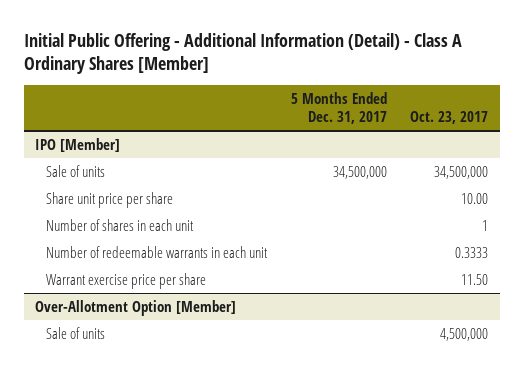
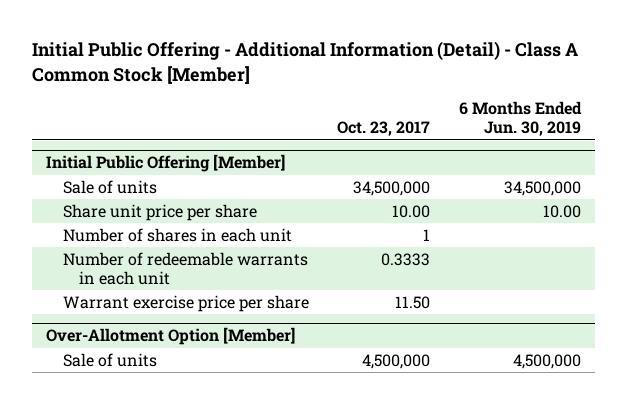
[23,32,462,75] Initial Public Offering - Additional Information (Detail) - Class A Ordinary Shares [Member] -> [31,41,578,84] Initial Public Offering - Additional Information (Detail) - Class A Common Stock [Member]
[290,91,387,125] 5 Months Ended Dec. 31, 2017 -> none
none -> [459,101,583,137] 6 Months Ended Jun. 30, 2019
[35,137,121,152] IPO [Member] -> [46,154,286,173] Initial Public Offering [Member]

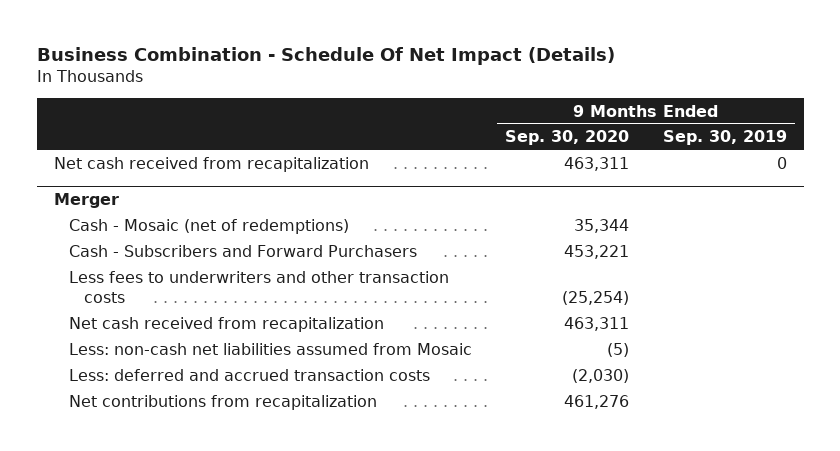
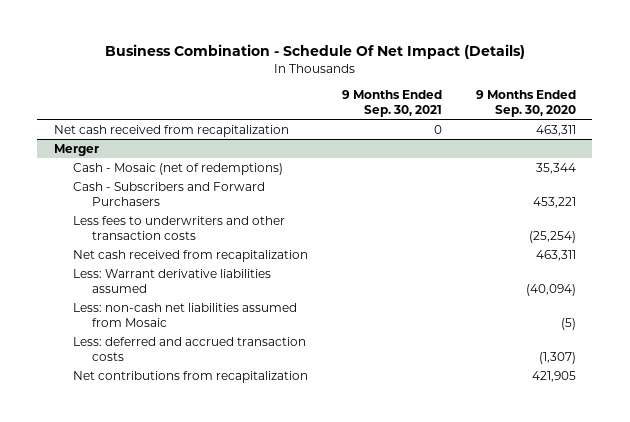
[662,130,787,146] Sep. 30, 2019 -> none
none -> [341,89,442,117] 9 Months Ended Sep. 30, 2021
none -> [73,268,272,293] Less: Warrant derivative liabilities assumed
[572,368,630,383] (2,030) -> [538,351,576,364] (1,307)
[564,394,630,409] 461,276 -> [531,370,576,382] 421,905

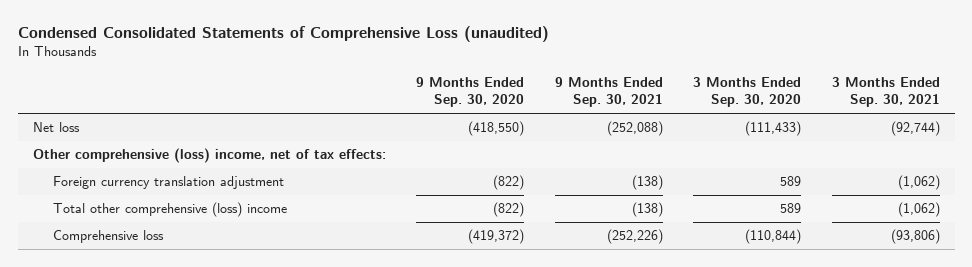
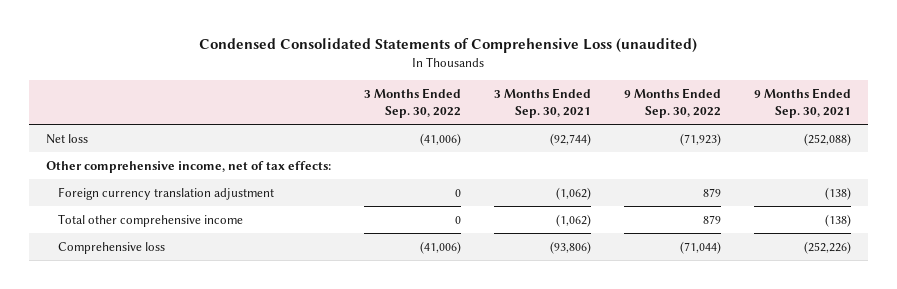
[416,77,525,108] 9 Months Ended Sep. 30, 2020 -> none
[693,77,802,108] 3 Months Ended Sep. 30, 2020 -> none
none -> [363,88,461,119] 3 Months Ended Sep. 30, 2022
none -> [624,88,722,119] 9 Months Ended Sep. 30, 2022
[32,147,386,163] Other comprehensive (loss) income, net of tax effects: -> [45,160,331,173] Other comprehensive income, net of tax effects:
[53,201,288,217] Total other comprehensive (loss) income -> [57,213,243,227] Total other comprehensive income

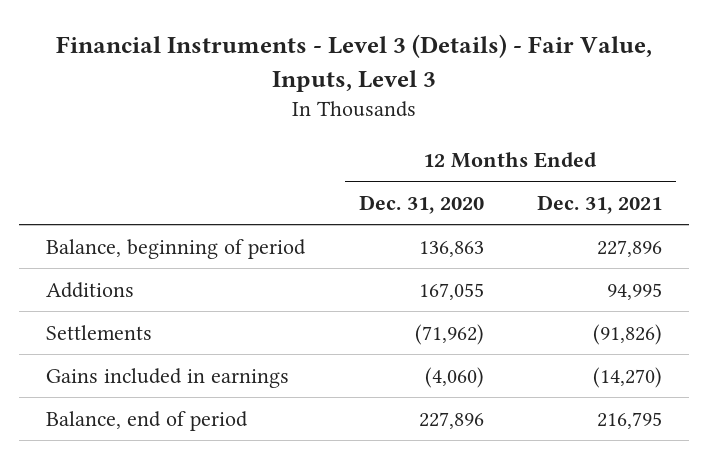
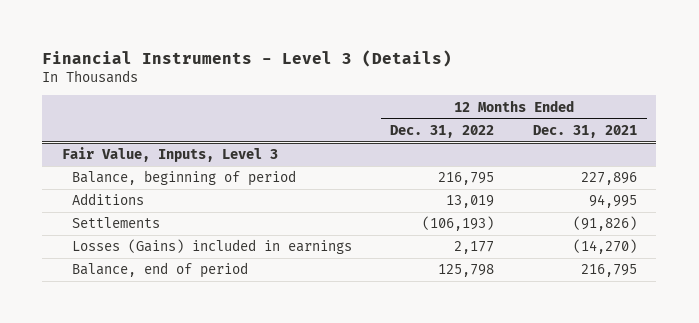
[56,33,653,92] Financial Instruments - Level 3 (Details) - Fair Value, Inputs, Level 3 -> [42,49,453,67] Financial Instruments - Level 3 (Details)
[358,194,484,214] Dec. 31, 2020 -> none
none -> [390,125,495,139] Dec. 31, 2022
none -> [61,147,278,163] Fair Value, Inputs, Level 3
[45,367,289,388] Gains included in earnings -> [71,239,352,255] Losses (Gains) included in earnings

